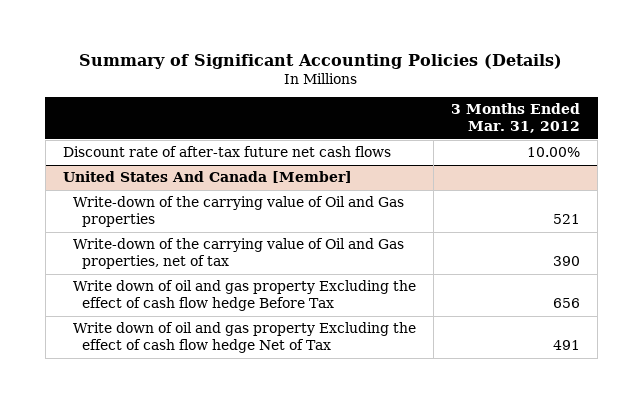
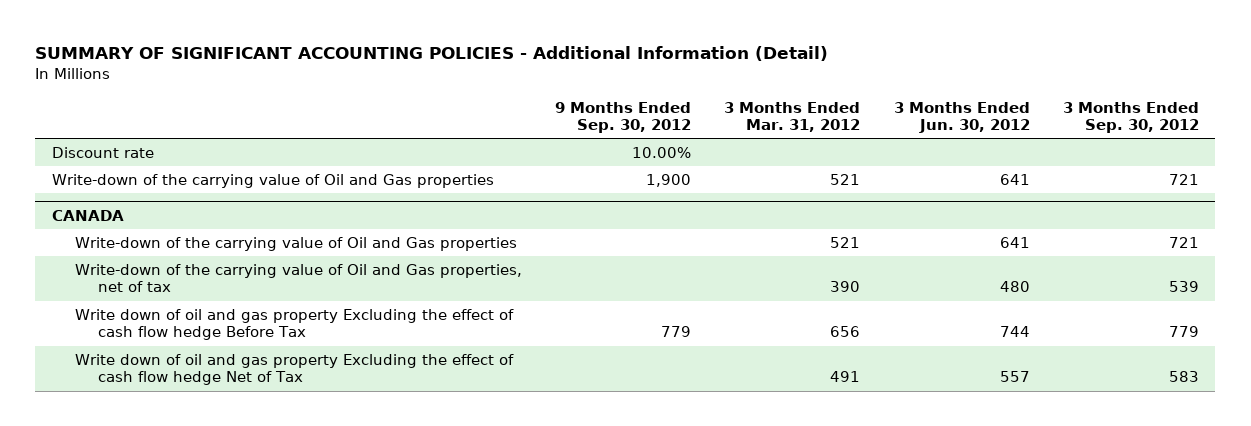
[79,53,563,69] Summary of Significant Accounting Policies (Details) -> [35,45,829,61] SUMMARY OF SIGNIFICANT ACCOUNTING POLICIES - Additional Information (Detail)
none -> [555,101,692,133] 9 Months Ended Sep. 30, 2012
none -> [893,101,1030,133] 3 Months Ended Jun. 30, 2012
none -> [1062,101,1199,133] 3 Months Ended Sep. 30, 2012
[62,146,391,158] Discount rate of after-tax future net cash flows -> none
[62,171,352,184] United States And Canada [Member] -> none
none -> [52,147,155,159] Discount rate
none -> [52,209,125,221] CANADA
none -> [75,237,518,252] Write-down of the carrying value of Oil and Gas properties

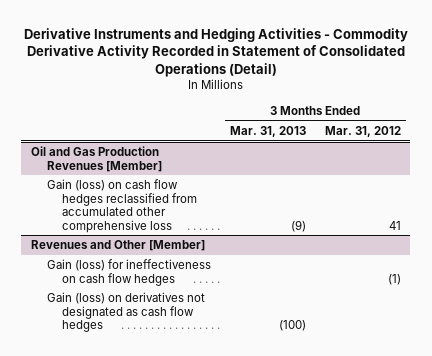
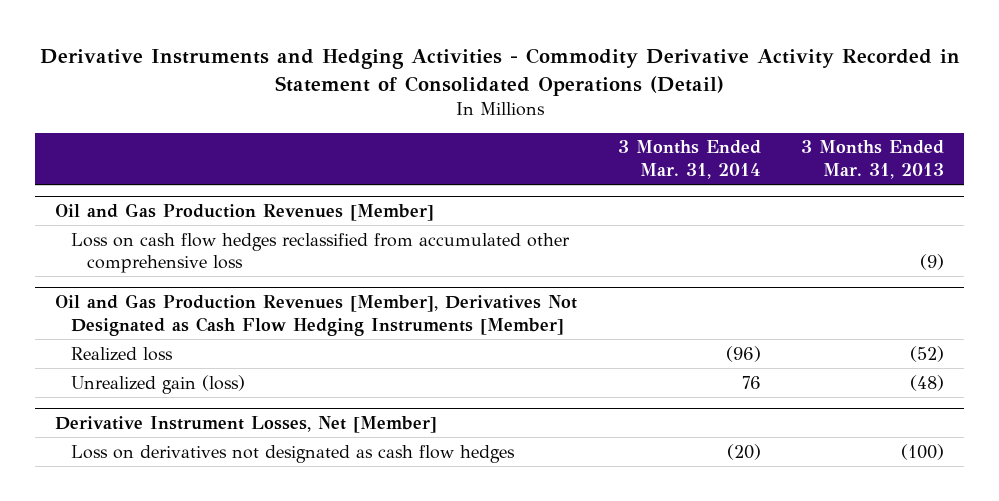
[324,125,401,137] Mar. 31, 2012 -> none
none -> [617,140,761,180] 3 Months Ended Mar. 31, 2014
[30,240,205,252] Revenues and Other [Member] -> none
[46,259,211,286] Gain (loss) for ineffectiveness on cash flow hedges -> none
[46,179,198,233] Gain (loss) on cash flow hedges reclassified from accumulated other comprehensive loss -> [71,232,571,274] Loss on cash flow hedges reclassified from accumulated other comprehensive loss
none -> [55,293,578,336] Oil and Gas Production Revenues [Member], Derivatives Not Designated as Cash Flow Hedging Instruments [Member]
none -> [71,346,174,361] Realized loss
none -> [71,374,246,394] Unrealized gain (loss)
none -> [55,415,438,433] Derivative Instrument Losses, Net [Member]
[46,292,205,333] Gain (loss) on derivatives not designated as cash flow hedges -> [71,444,516,463] Loss on derivatives not designated as cash flow hedges

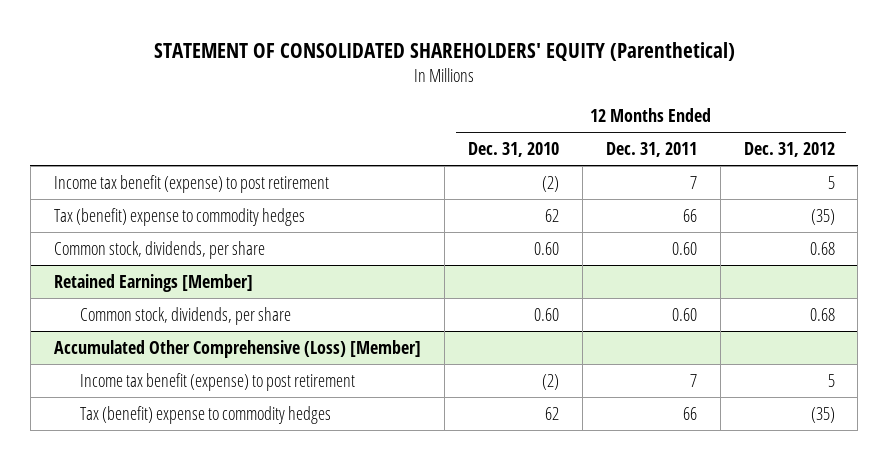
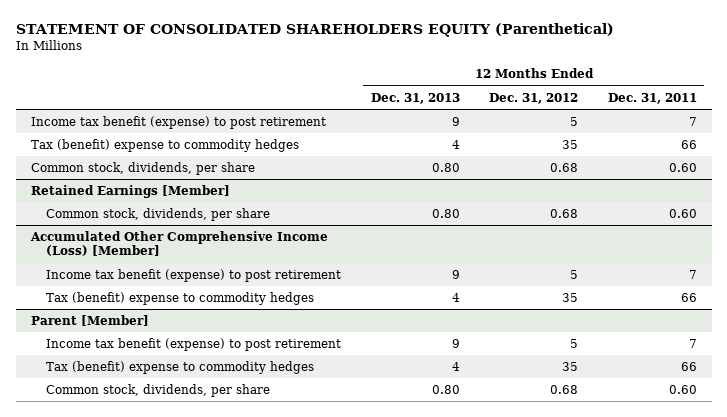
[154,41,736,61] STATEMENT OF CONSOLIDATED SHAREHOLDERS' EQUITY (Parenthetical) -> [15,23,614,38] STATEMENT OF CONSOLIDATED SHAREHOLDERS EQUITY (Parenthetical)
[467,141,559,157] Dec. 31, 2010 -> none
none -> [370,92,460,104] Dec. 31, 2013
[810,208,835,225] (35) -> [562,140,579,150] 35
[53,339,421,358] Accumulated Other Comprehensive (Loss) [Member] -> [29,231,328,257] Accumulated Other Comprehensive Income (Loss) [Member]
[810,406,835,423] (35) -> [562,293,579,303] 35
none -> [30,315,149,327] Parent [Member]
none -> [46,338,342,352] Income tax benefit (expense) to post retirement
none -> [46,361,315,375] Tax (benefit) expense to commodity hedges
none -> [46,384,271,398] Common stock, dividends, per share

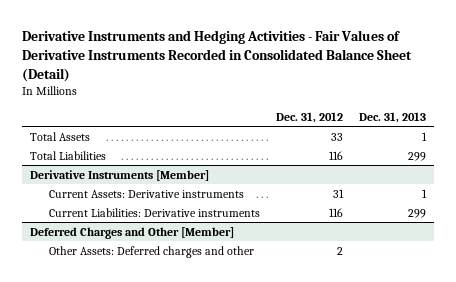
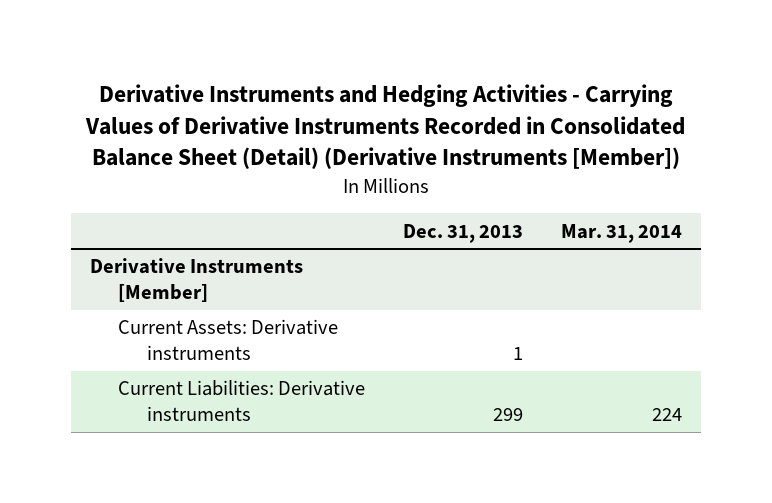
[22,30,413,82] Derivative Instruments and Hedging Activities - Fair Values of Derivative Instruments Recorded in Consolidated Balance Sheet (Detail) -> [84,84,685,170] Derivative Instruments and Hedging Activities - Carrying Values of Derivative Instruments Recorded in Consolidated Balance Sheet (Detail) (Derivative Instruments [Member])
[275,111,343,123] Dec. 31, 2012 -> none
none -> [561,223,683,243] Mar. 31, 2014
[30,131,91,141] Total Assets -> none
[30,150,107,160] Total Liabilities -> none
[30,226,235,239] Deferred Charges and Other [Member] -> none
[48,245,254,258] Other Assets: Deferred charges and other -> none

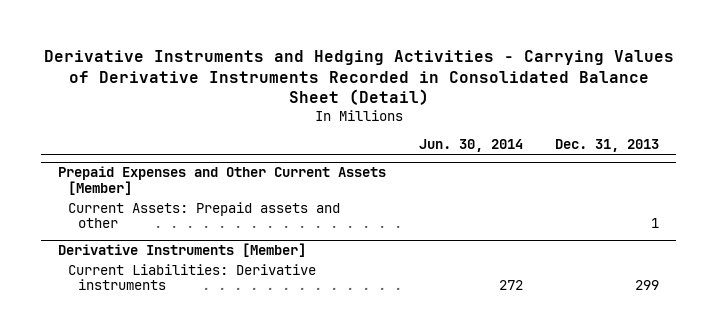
[84,84,685,170] Derivative Instruments and Hedging Activities - Carrying Values of Derivative Instruments Recorded in Consolidated Balance Sheet (Detail) (Derivative Instruments [Member]) -> [43,49,674,106] Derivative Instruments and Hedging Activities - Carrying Values of Derivative Instruments Recorded in Consolidated Balance Sheet (Detail)
[561,223,683,243] Mar. 31, 2014 -> none
none -> [418,139,523,153] Jun. 30, 2014
none -> [57,166,386,195] Prepaid Expenses and Other Current Assets [Member]
none -> [67,201,340,229] Current Assets: Prepaid assets and other
[118,319,339,360] Current Assets: Derivative instruments -> none

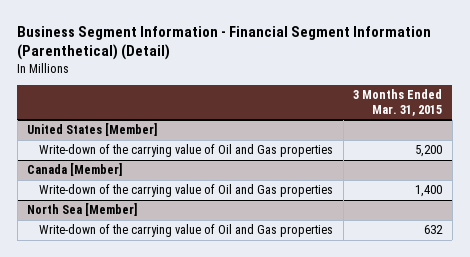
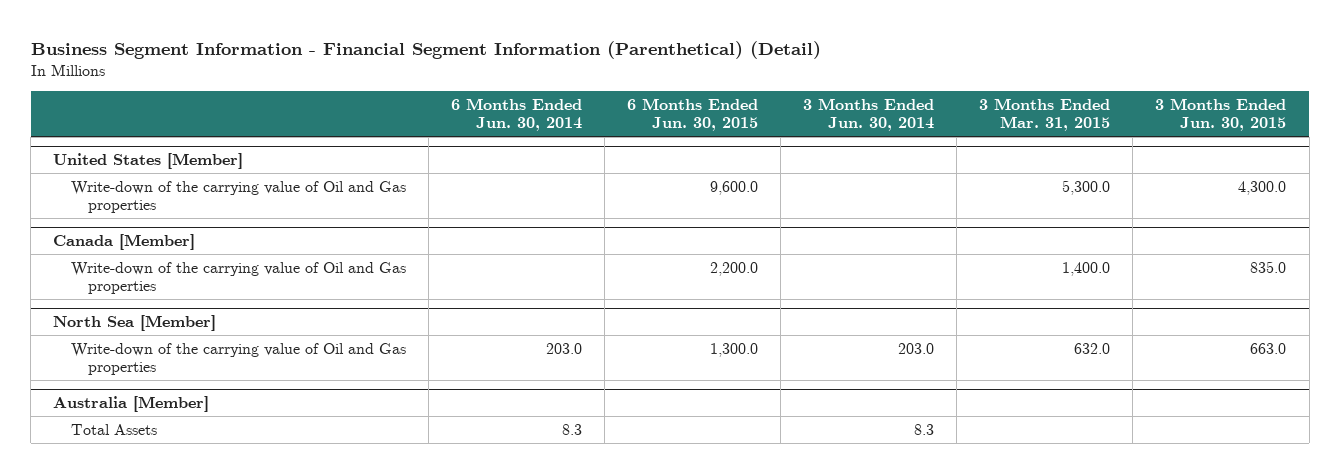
none -> [450,98,582,132] 6 Months Ended Jun. 30, 2014
none -> [626,98,758,132] 6 Months Ended Jun. 30, 2015
none -> [803,98,935,132] 3 Months Ended Jun. 30, 2014
none -> [1155,98,1287,132] 3 Months Ended Jun. 30, 2015
[415,145,443,158] 5,200 -> [1062,179,1111,195] 5,300.0
[415,185,443,198] 1,400 -> [1062,261,1111,276] 1,400.0
[424,225,444,235] 632 -> [1074,342,1111,354] 632.0
none -> [53,396,210,413] Australia [Member]
none -> [70,423,157,435] Total Assets

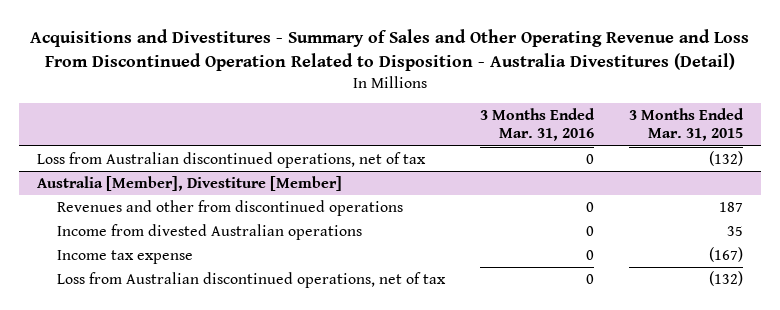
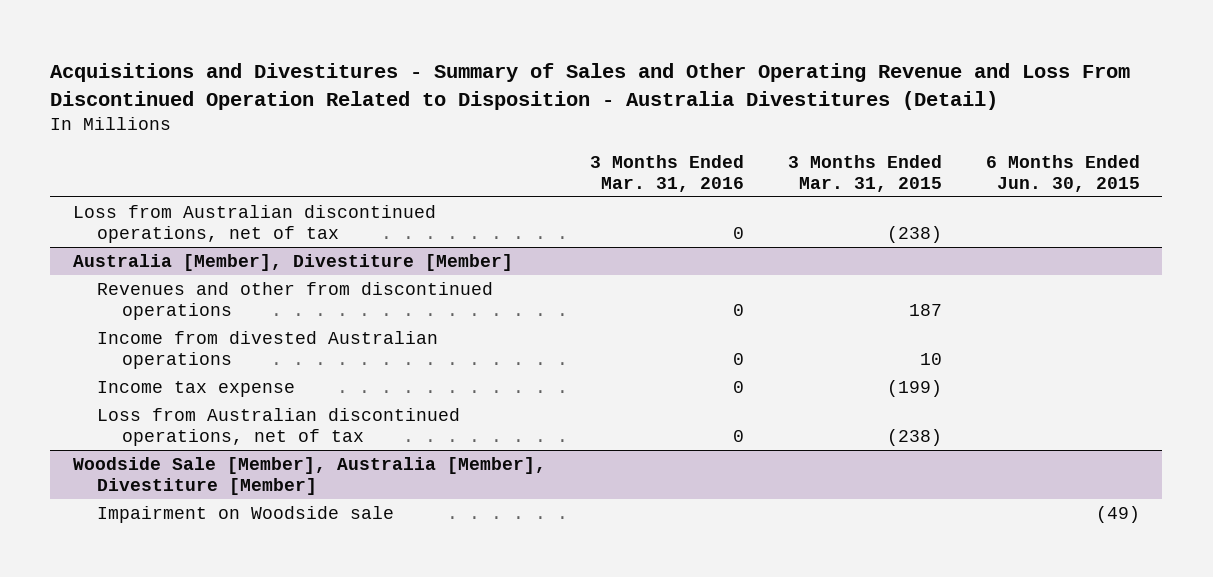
none -> [986,155,1141,192] 6 Months Ended Jun. 30, 2015
[709,150,744,166] (132) -> [886,225,942,243] (238)
[727,225,744,236] 35 -> [919,352,942,365] 10
[709,246,744,262] (167) -> [886,379,942,397] (199)
[709,270,744,286] (132) -> [886,428,942,446] (238)
none -> [72,456,546,495] Woodside Sale [Member], Australia [Member], Divestiture [Member]
none -> [97,505,395,523] Impairment on Woodside sale

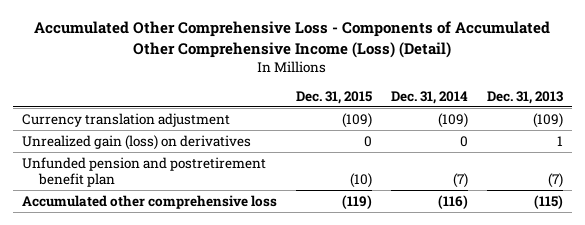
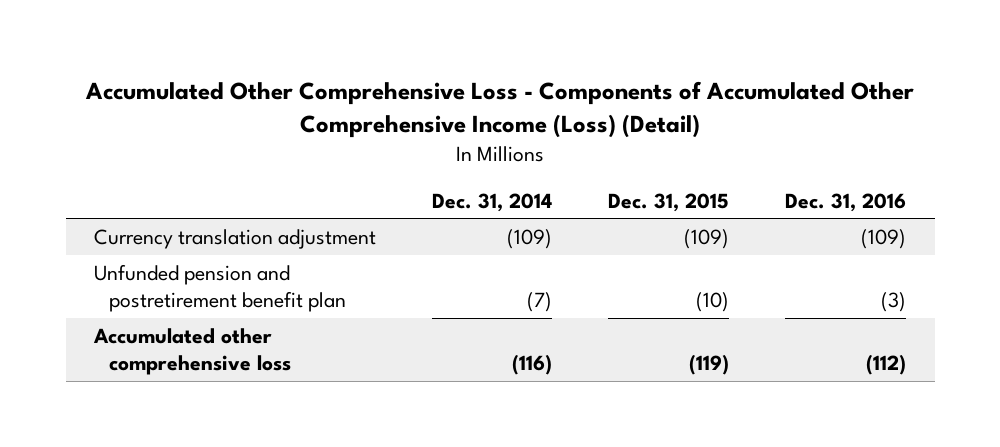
[486,90,563,104] Dec. 31, 2013 -> none
none -> [785,192,907,212] Dec. 31, 2016
[22,134,252,150] Unrealized gain (loss) on derivatives -> none

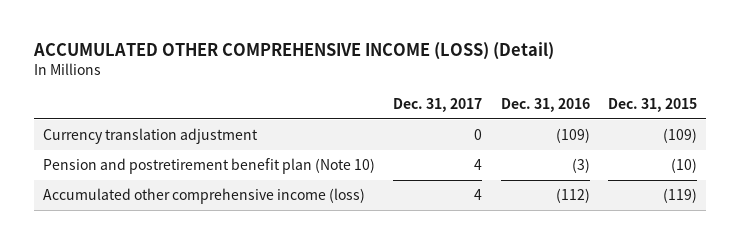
[85,80,915,139] Accumulated Other Comprehensive Loss - Components of Accumulated Other Comprehensive Income (Loss) (Detail) -> [32,41,554,60] ACCUMULATED OTHER COMPREHENSIVE INCOME (LOSS) (Detail)
[431,192,552,212] Dec. 31, 2014 -> none
none -> [393,98,483,113] Dec. 31, 2017
[93,263,347,312] Unfunded pension and postretirement benefit plan -> [43,157,376,174] Pension and postretirement benefit plan (Note 10)
[92,327,292,375] Accumulated other comprehensive loss -> [43,187,366,204] Accumulated other comprehensive income (loss)

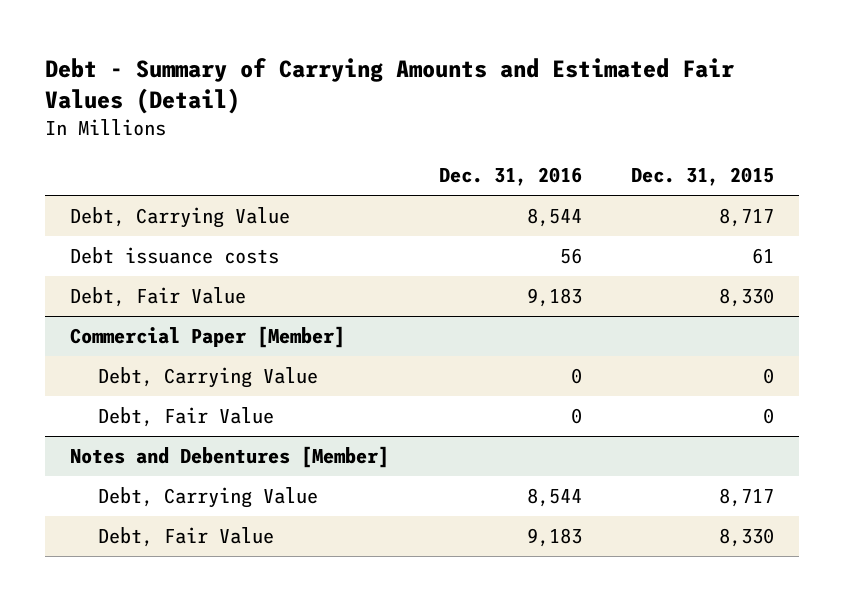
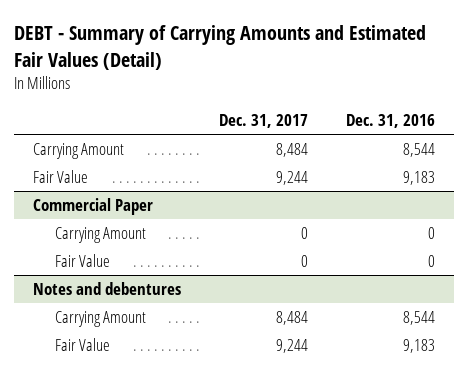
[45,57,736,115] Debt - Summary of Carrying Amounts and Estimated Fair Values (Detail) -> [14,25,427,70] DEBT - Summary of Carrying Amounts and Estimated Fair Values (Detail)
[631,167,775,187] Dec. 31, 2015 -> none
none -> [219,114,309,129] Dec. 31, 2017
[70,246,280,264] Debt issuance costs -> none
[70,206,291,228] Debt, Carrying Value -> [33,142,125,159] Carrying Amount
[70,286,247,307] Debt, Fair Value -> [33,169,89,183] Fair Value
[70,325,346,348] Commercial Paper [Member] -> [33,197,154,215] Commercial Paper
[97,366,318,388] Debt, Carrying Value -> [55,226,147,243] Carrying Amount
[97,406,274,427] Debt, Fair Value -> [55,253,111,267] Fair Value
[70,445,390,468] Notes and Debentures [Member] -> [33,281,182,295] Notes and debentures
[97,486,318,508] Debt, Carrying Value -> [55,310,147,327] Carrying Amount
[97,526,274,547] Debt, Fair Value -> [55,337,111,351] Fair Value

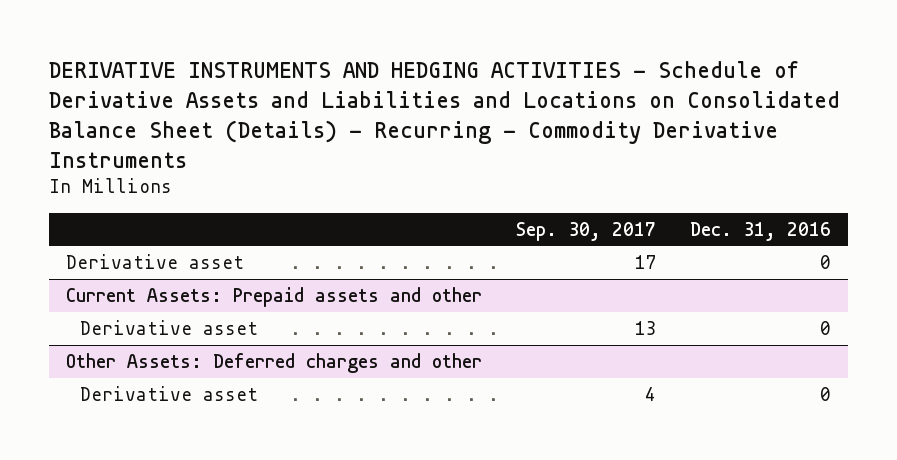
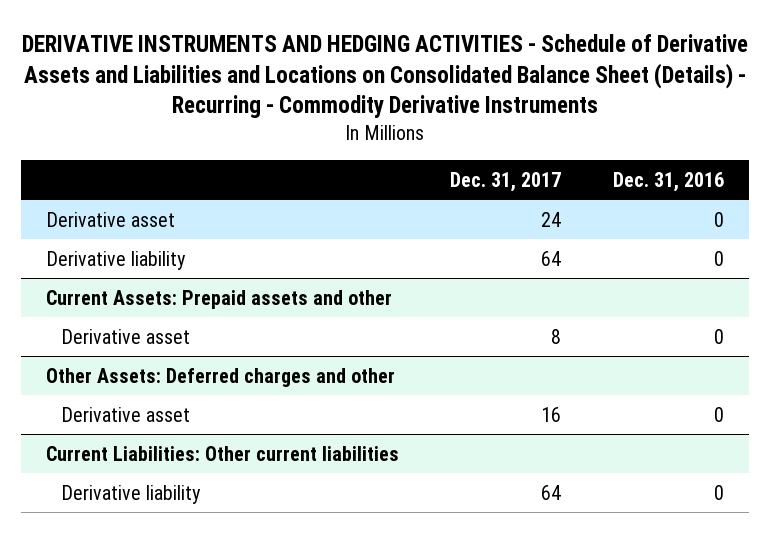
[516,221,657,241] Sep. 30, 2017 -> none
none -> [450,171,562,192] Dec. 31, 2017
none -> [46,250,187,270] Derivative liability
none -> [46,445,400,461] Current Liabilities: Other current liabilities
none -> [61,484,202,504] Derivative liability

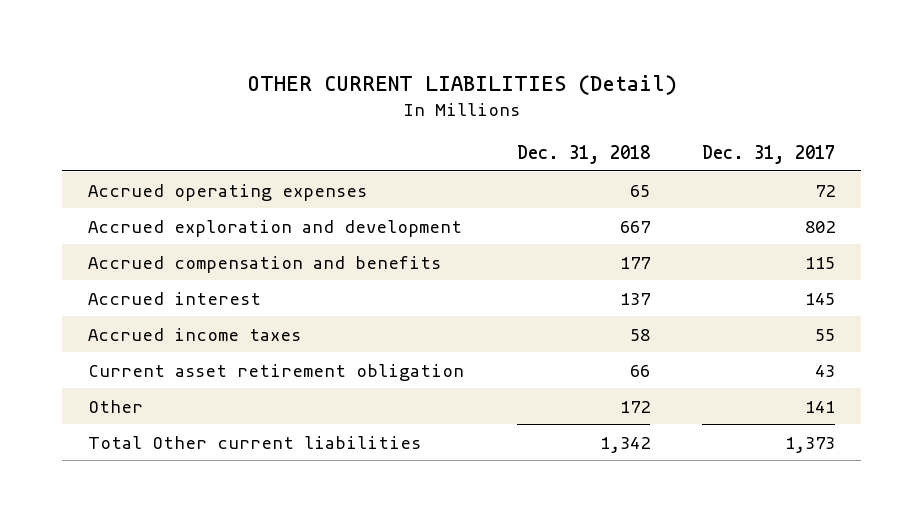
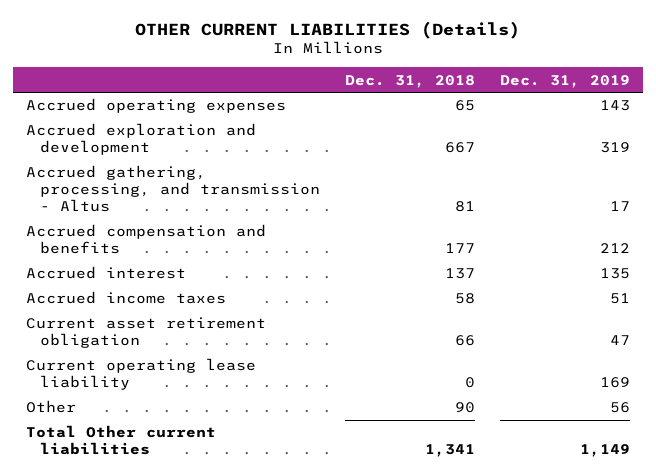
[246,74,677,95] OTHER CURRENT LIABILITIES (Detail) -> [135,20,521,39] OTHER CURRENT LIABILITIES (Details)
[702,144,836,164] Dec. 31, 2017 -> none
none -> [500,74,631,88] Dec. 31, 2019
none -> [25,165,320,213] Accrued gathering, processing, and transmission - Altus
none -> [25,358,256,391] Current operating lease liability
[619,400,650,413] 172 -> [454,402,475,414] 90
[599,436,650,453] 1,342 -> [424,444,475,458] 1,341

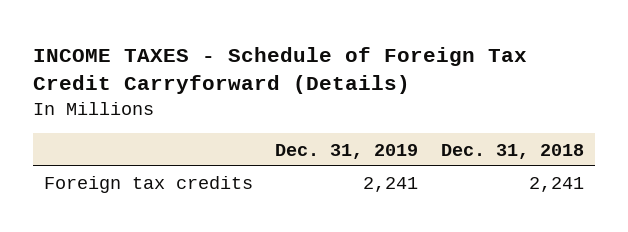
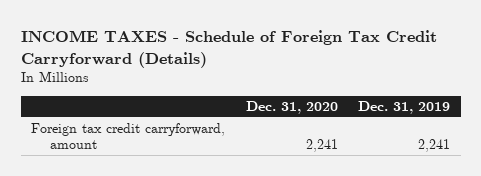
[440,143,584,159] Dec. 31, 2018 -> none
none -> [245,101,338,115] Dec. 31, 2020
[44,176,254,194] Foreign tax credits -> [30,123,225,150] Foreign tax credit carryforward, amount

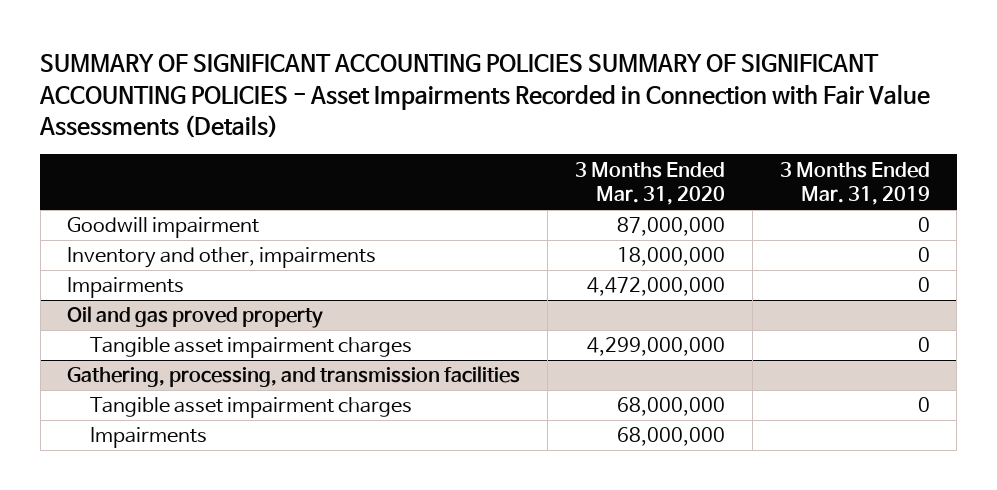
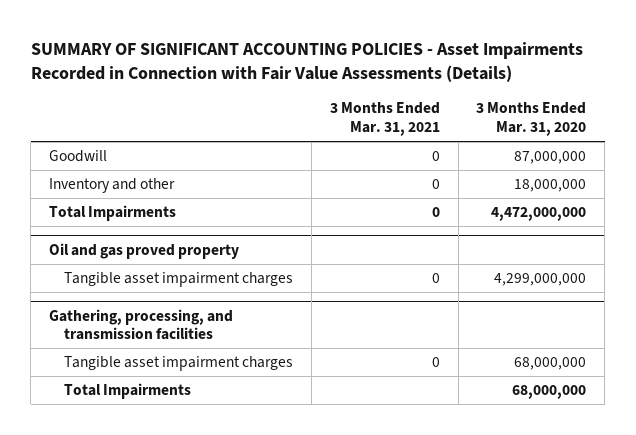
[39,54,931,139] SUMMARY OF SIGNIFICANT ACCOUNTING POLICIES SUMMARY OF SIGNIFICANT ACCOUNTING POLICIES - Asset Impairments Recorded in Connection with Fair Value Assessments (Details) -> [30,41,583,82] SUMMARY OF SIGNIFICANT ACCOUNTING POLICIES - Asset Impairments Recorded in Connection with Fair Value Assessments (Details)
[779,161,930,206] 3 Months Ended Mar. 31, 2019 -> none
none -> [329,102,440,136] 3 Months Ended Mar. 31, 2021
[67,217,260,239] Goodwill impairment -> [49,150,108,163] Goodwill
[67,247,377,269] Inventory and other, impairments -> [49,178,176,194] Inventory and other
[67,277,185,299] Impairments -> [49,205,177,222] Total Impairments
[89,427,207,449] Impairments -> [63,383,191,400] Total Impairments

